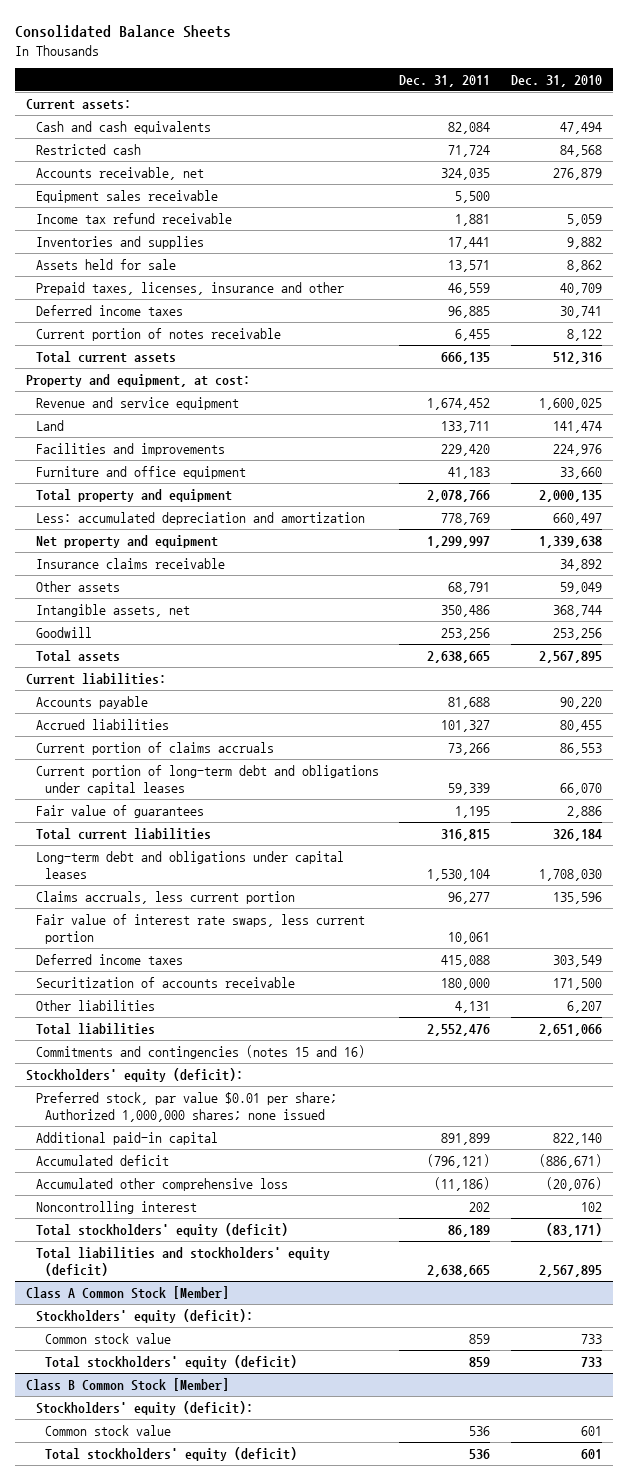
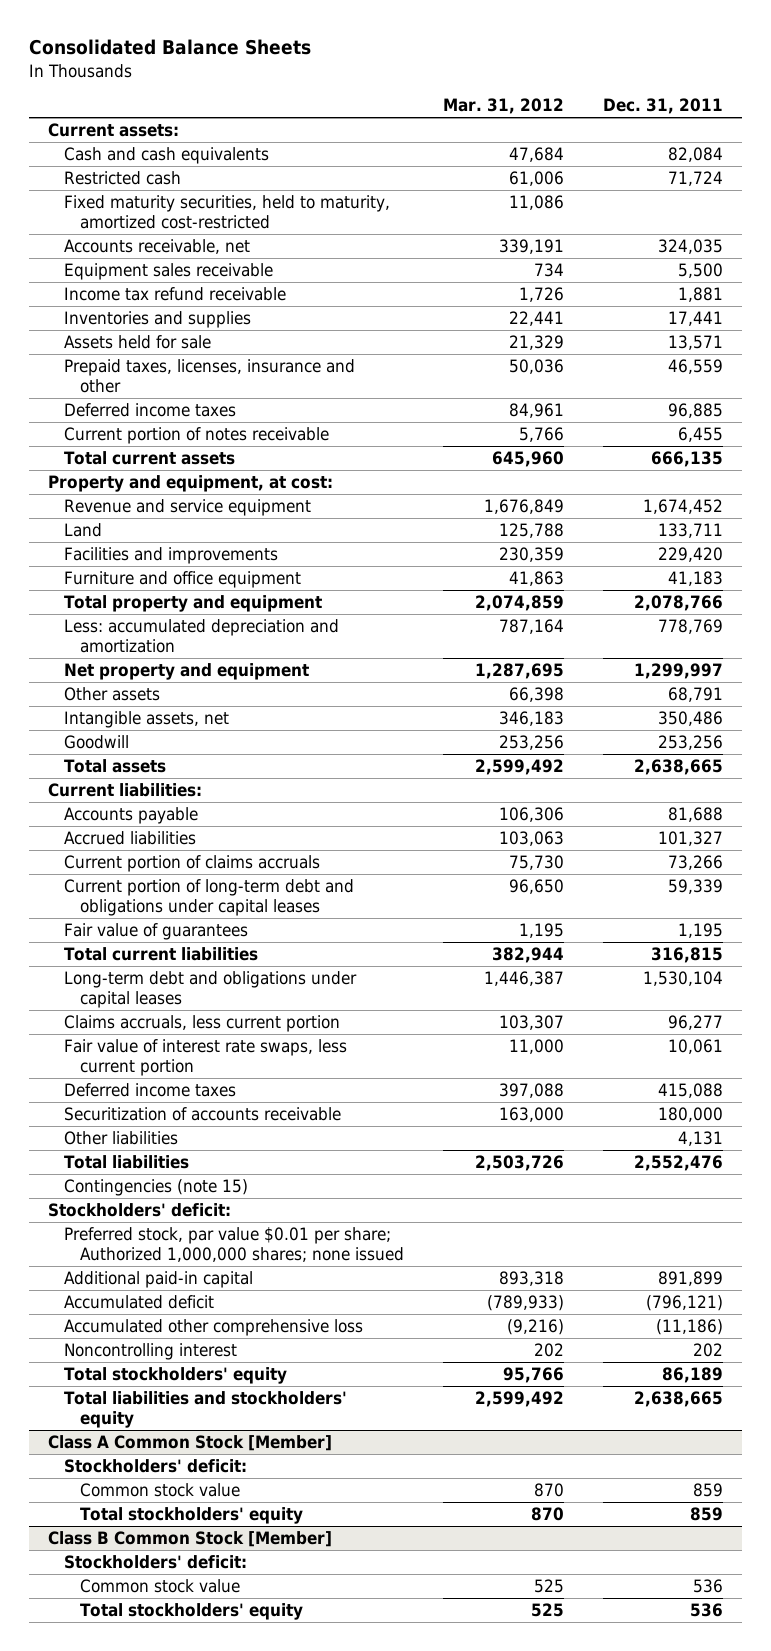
[511,74,603,87] Dec. 31, 2010 -> none
none -> [442,98,564,115] Mar. 31, 2012
none -> [64,195,391,229] Fixed maturity securities, held to maturity, amortized cost-restricted
[35,557,225,569] Insurance claims receivable -> none
[35,1044,365,1059] Commitments and contingencies (notes 15 and 16) -> [64,1179,249,1197] Contingencies (note 15)
[25,1067,243,1082] Stockholders' equity (deficit): -> [48,1203,232,1218] Stockholders' deficit:
[35,1222,288,1237] Total stockholders' equity (deficit) -> [64,1367,288,1385] Total stockholders' equity
[35,1246,330,1276] Total liabilities and stockholders' equity (deficit) -> [64,1391,348,1428] Total liabilities and stockholders' equity
[35,1308,253,1323] Stockholders' equity (deficit): -> [64,1459,248,1474] Stockholders' deficit:
[45,1354,298,1369] Total stockholders' equity (deficit) -> [79,1507,303,1525] Total stockholders' equity
[35,1400,253,1415] Stockholders' equity (deficit): -> [64,1555,248,1570] Stockholders' deficit:
[45,1446,298,1461] Total stockholders' equity (deficit) -> [79,1603,303,1621] Total stockholders' equity

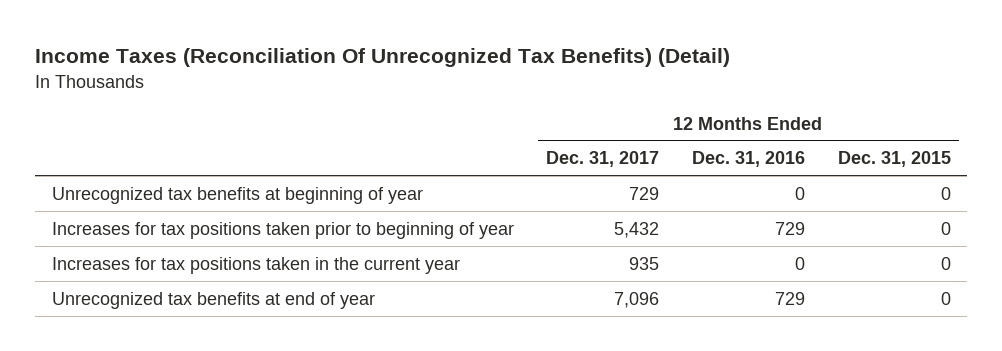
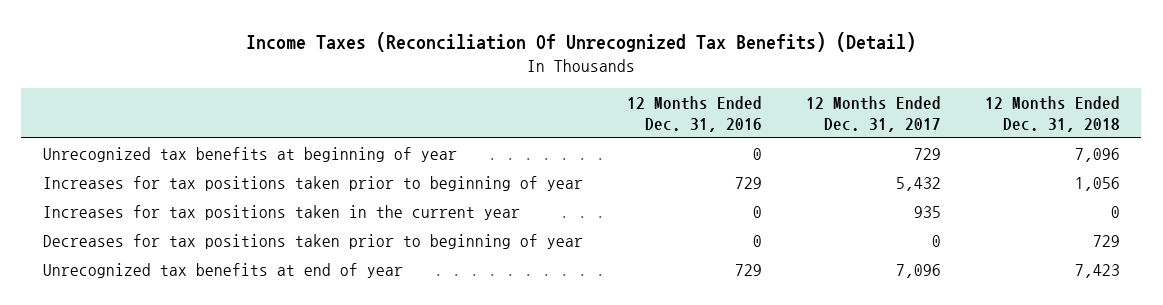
[837,151,951,168] Dec. 31, 2015 -> none
none -> [984,95,1120,132] 12 Months Ended Dec. 31, 2018
none -> [42,233,583,249] Decreases for tax positions taken prior to beginning of year

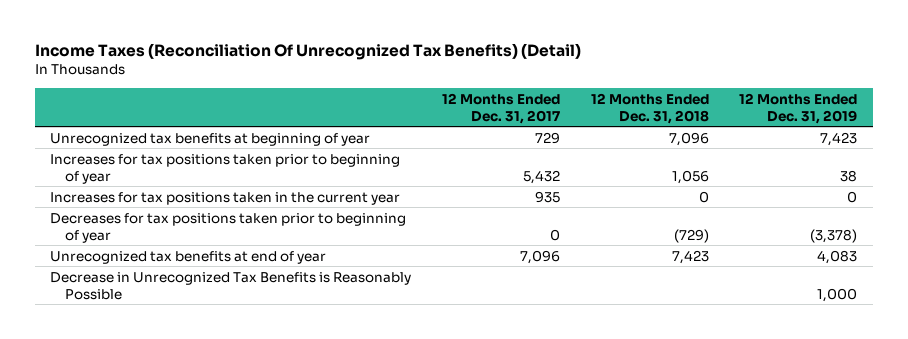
[626,95,762,132] 12 Months Ended Dec. 31, 2016 -> none
none -> [739,92,858,124] 12 Months Ended Dec. 31, 2019
[1092,234,1120,247] 729 -> [673,228,709,243] (729)
none -> [50,271,412,300] Decrease in Unrecognized Tax Benefits is Reasonably Possible

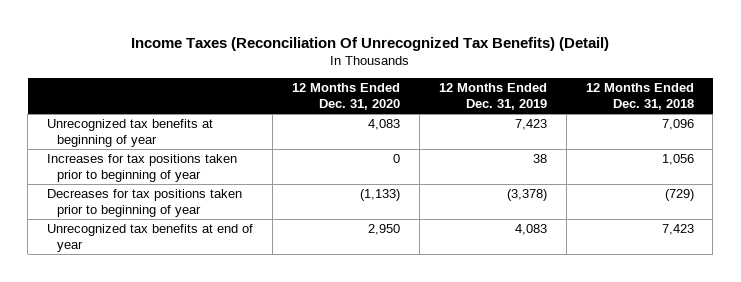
[442,92,561,124] 12 Months Ended Dec. 31, 2017 -> none
none -> [291,83,400,111] 12 Months Ended Dec. 31, 2020
[50,191,401,205] Increases for tax positions taken in the current year -> none
[50,271,412,300] Decrease in Unrecognized Tax Benefits is Reasonably Possible -> none

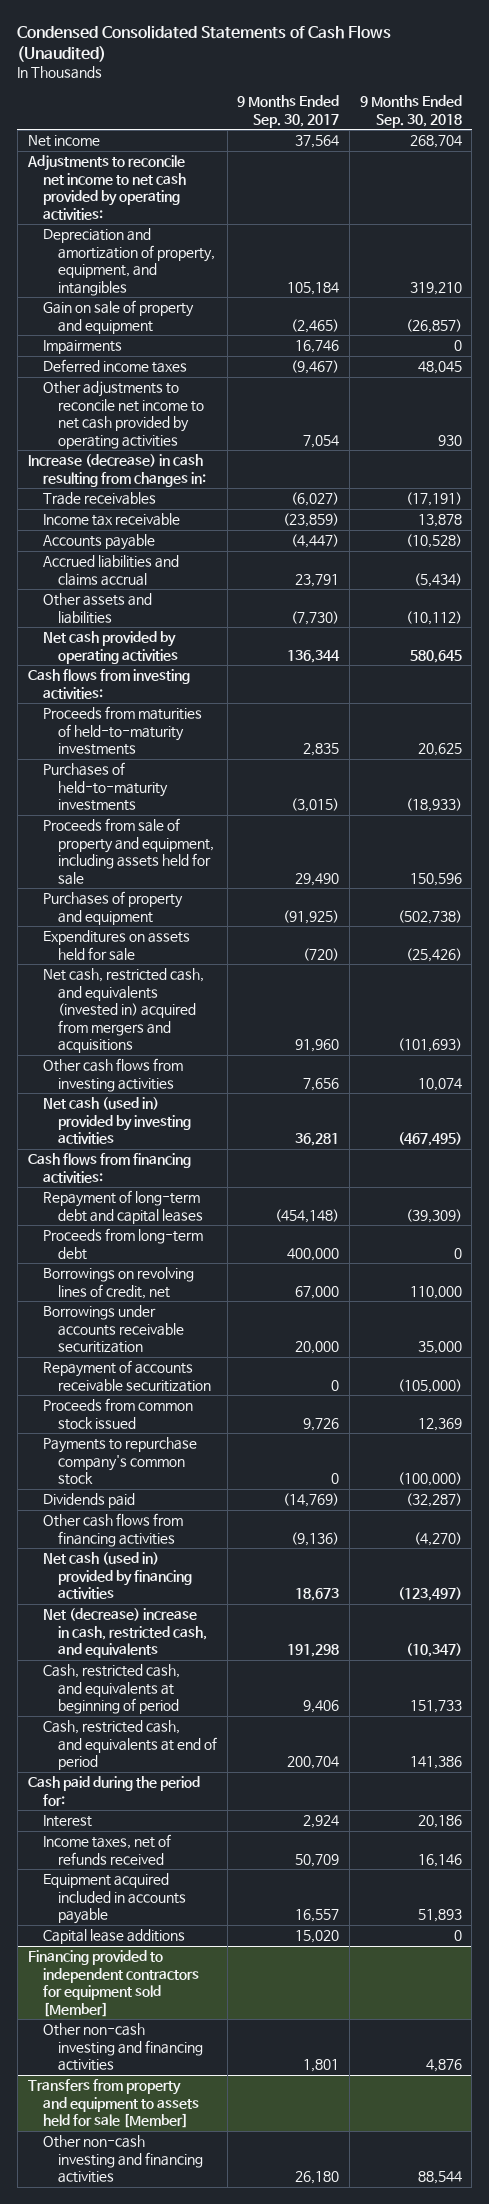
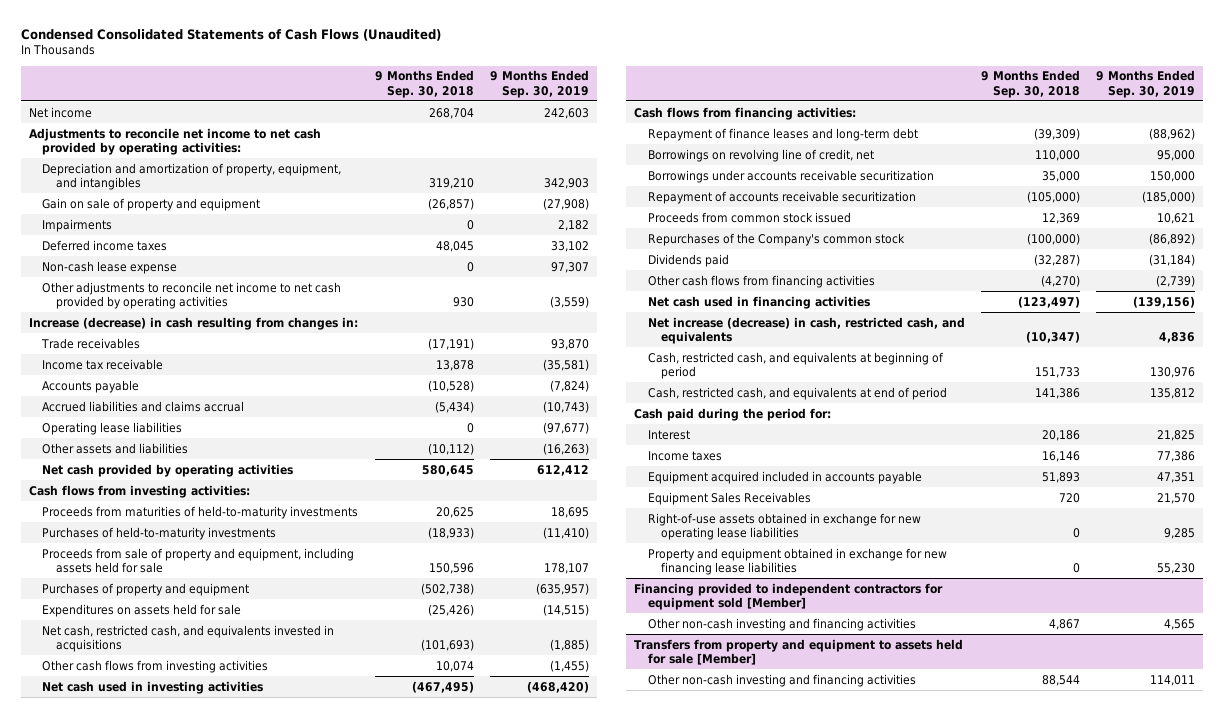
[237,95,340,128] 9 Months Ended Sep. 30, 2017 -> none
none -> [490,70,590,98] 9 Months Ended Sep. 30, 2019
none -> [42,260,178,274] Non-cash lease expense
none -> [42,421,183,435] Operating lease liabilities
[42,968,204,1053] Net cash, restricted cash, and equivalents (invested in) acquired from mergers and acquisitions -> [42,624,335,652] Net cash, restricted cash, and equivalents invested in acquisitions
[42,1097,191,1145] Net cash (used in) provided by investing activities -> [42,680,264,694] Net cash used in investing activities
[42,1228,203,1260] Proceeds from long-term debt -> none
[42,1190,203,1224] Repayment of long-term debt and capital leases -> [647,127,918,141] Repayment of finance leases and long-term debt
[42,1267,194,1299] Borrowings on revolving lines of credit, net -> [647,148,874,162] Borrowings on revolving line of credit, net
[42,1437,197,1486] Payments to repurchase company's common stock -> [647,232,905,246] Repurchases of the Company's common stock
[42,1552,192,1600] Net cash (used in) provided by financing activities -> [647,295,870,309] Net cash used in financing activities
[42,1608,207,1659] Net (decrease) increase in cash, restricted cash, and equivalents -> [647,316,965,344] Net increase (decrease) in cash, restricted cash, and equivalents
[42,1834,171,1865] Income taxes, net of refunds received -> [647,450,722,461] Income taxes
[42,1929,185,1945] Capital lease additions -> none
none -> [647,491,811,505] Equipment Sales Receivables
none -> [647,512,921,540] Right-of-use assets obtained in exchange for new operating lease liabilities
none -> [647,547,947,575] Property and equipment obtained in exchange for new financing lease liabilities
[425,2059,462,2073] 4,876 -> [1048,618,1080,630] 4,867

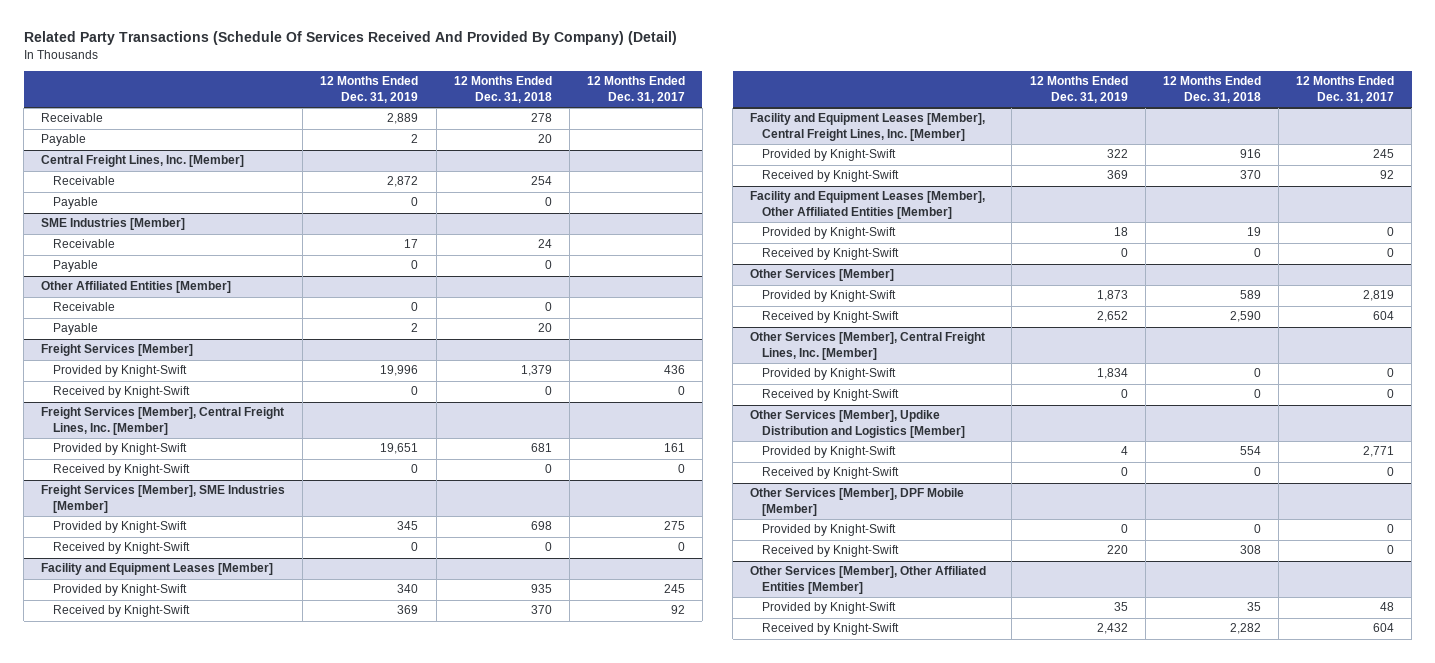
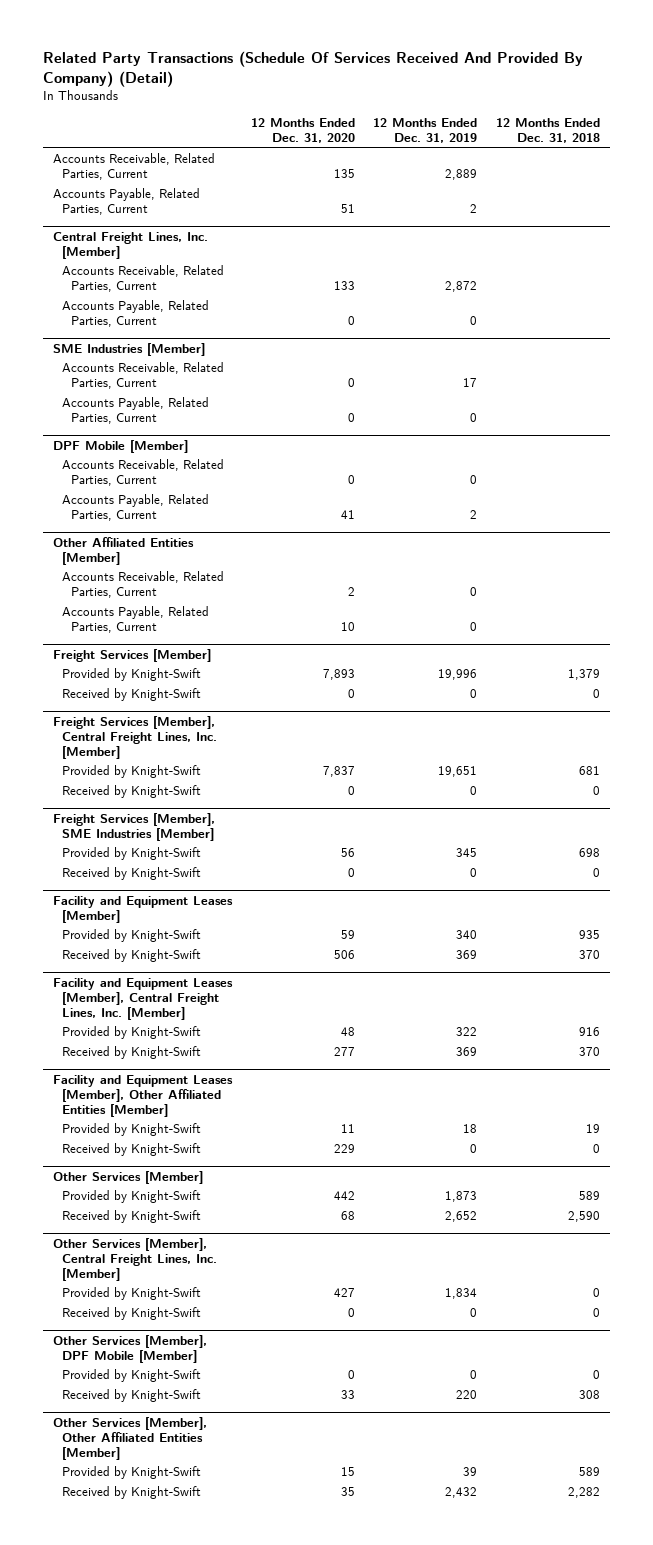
[586,76,685,104] 12 Months Ended Dec. 31, 2017 -> none
none -> [250,118,355,144] 12 Months Ended Dec. 31, 2020
[41,113,104,123] Receivable -> none
[41,134,87,147] Payable -> none
none -> [52,153,215,181] Accounts Receivable, Related Parties, Current
none -> [52,188,200,216] Accounts Payable, Related Parties, Current
[52,176,115,186] Receivable -> none
[52,197,98,210] Payable -> none
none -> [61,265,224,293] Accounts Receivable, Related Parties, Current
none -> [61,300,209,328] Accounts Payable, Related Parties, Current
[52,239,115,249] Receivable -> none
[52,260,98,273] Payable -> none
none -> [61,362,224,390] Accounts Receivable, Related Parties, Current
none -> [61,397,209,425] Accounts Payable, Related Parties, Current
none -> [52,439,188,453] DPF Mobile [Member]
none -> [61,459,224,487] Accounts Receivable, Related Parties, Current
none -> [61,494,209,522] Accounts Payable, Related Parties, Current
[52,302,115,312] Receivable -> none
[52,323,98,336] Payable -> none
none -> [61,571,224,599] Accounts Receivable, Related Parties, Current
none -> [61,606,209,634] Accounts Payable, Related Parties, Current
[750,410,966,439] Other Services [Member], Updike Distribution and Logistics [Member] -> none
[762,446,897,459] Provided by Knight-Swift -> none
[762,467,900,480] Received by Knight-Swift -> none
[1113,602,1128,612] 35 -> [463,1467,478,1477] 39
[1246,602,1261,612] 35 -> [579,1467,601,1477] 589

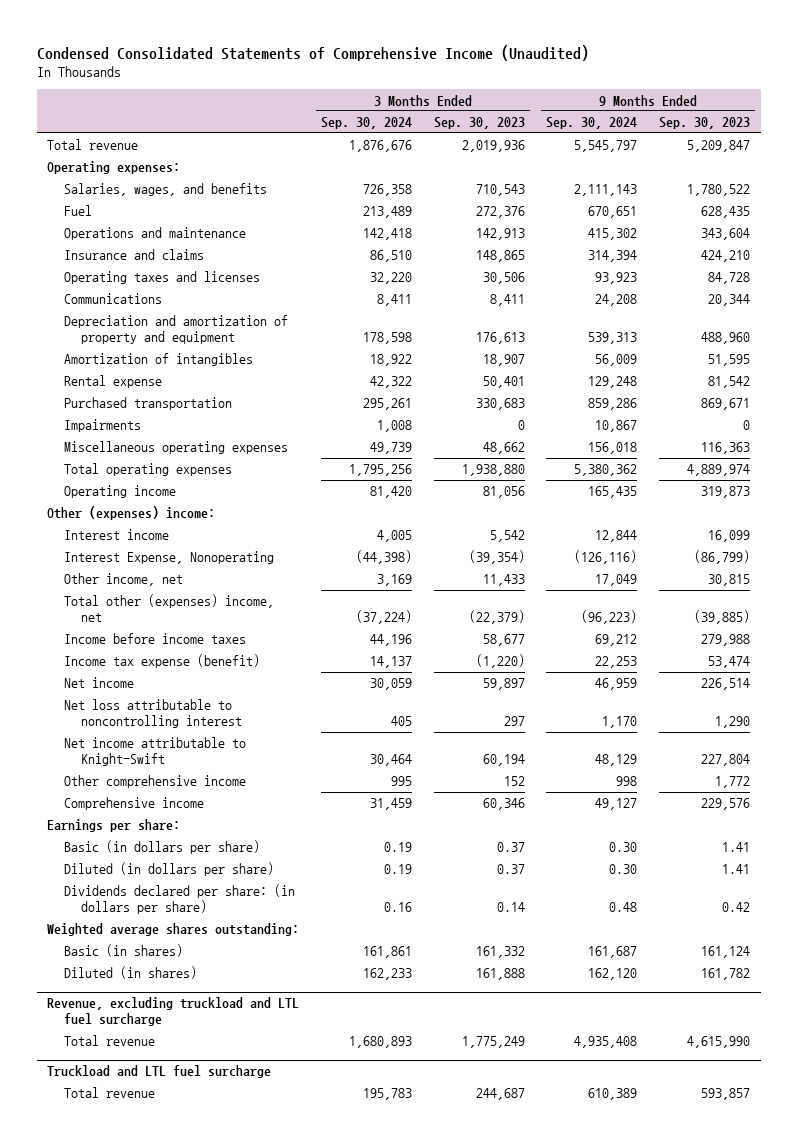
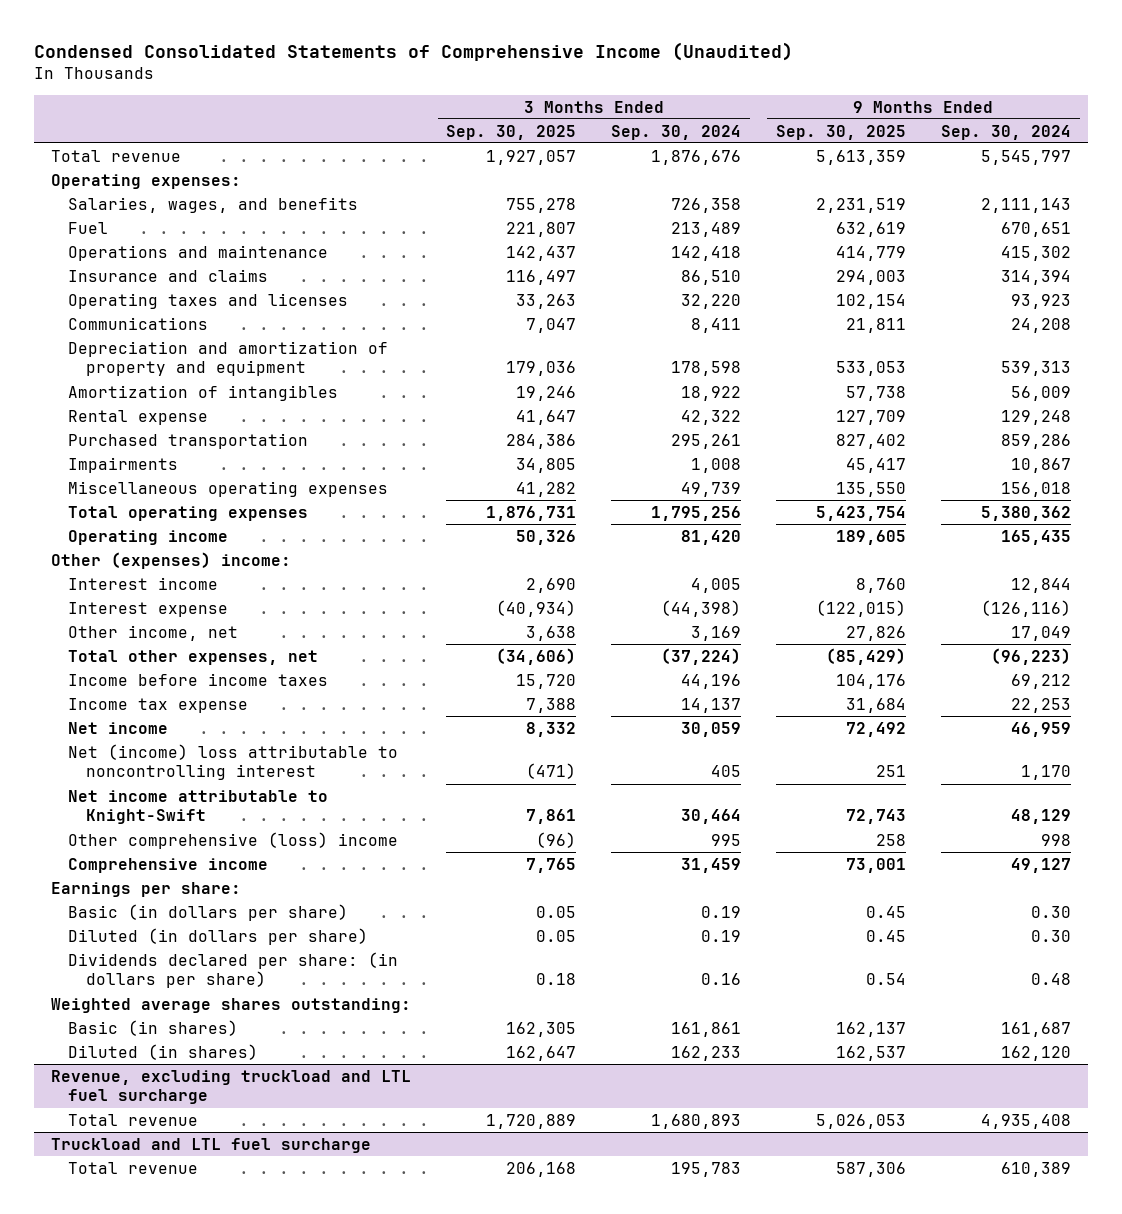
[433,117,525,130] Sep. 30, 2023 -> none
[658,117,750,130] Sep. 30, 2023 -> none
none -> [446,124,577,140] Sep. 30, 2025
none -> [775,124,906,140] Sep. 30, 2025
[64,551,275,565] Interest Expense, Nonoperating -> [68,601,229,617] Interest expense
[64,594,275,623] Total other (expenses) income, net -> [68,649,319,665] Total other expenses, net
[64,654,261,669] Income tax expense (benefit) -> [68,697,249,713] Income tax expense
[64,699,243,729] Net loss attributable to noncontrolling interest -> [68,743,399,781] Net (income) loss attributable to noncontrolling interest
[64,775,247,789] Other comprehensive income -> [68,831,399,849] Other comprehensive (loss) income

